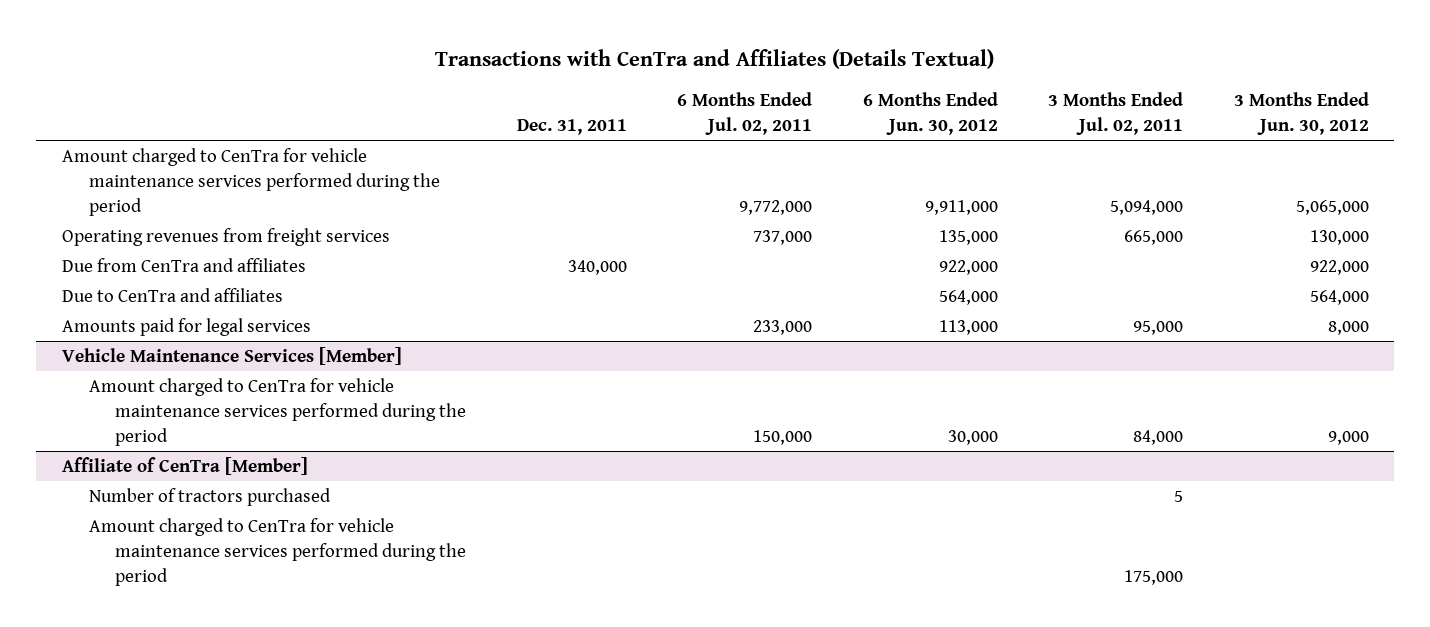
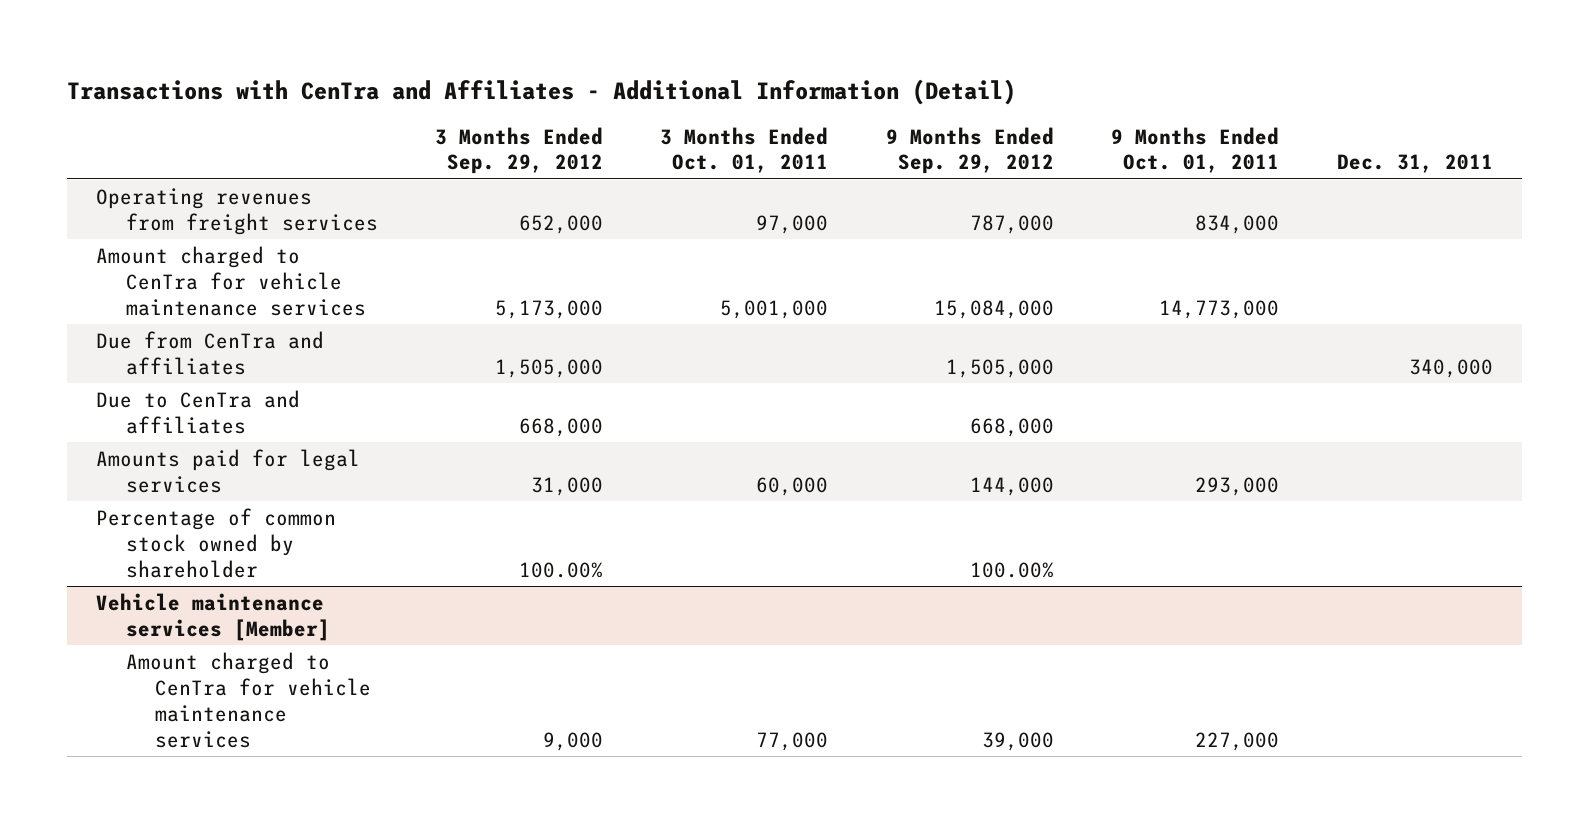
[435,49,995,70] Transactions with CenTra and Affiliates (Details Textual) -> [66,78,1016,105] Transactions with CenTra and Affiliates - Additional Information (Detail)
[677,92,813,136] 6 Months Ended Jul. 02, 2011 -> none
[862,92,998,136] 6 Months Ended Jun. 30, 2012 -> none
[1048,92,1184,136] 3 Months Ended Jul. 02, 2011 -> none
[1233,92,1369,136] 3 Months Ended Jun. 30, 2012 -> none
none -> [434,126,603,175] 3 Months Ended Sep. 29, 2012
none -> [660,126,829,174] 3 Months Ended Oct. 01, 2011
none -> [885,126,1054,175] 9 Months Ended Sep. 29, 2012
none -> [1111,126,1280,174] 9 Months Ended Oct. 01, 2011
[61,148,440,216] Amount charged to CenTra for vehicle maintenance services performed during the period -> none
none -> [95,245,366,316] Amount charged to CenTra for vehicle maintenance services
[61,457,308,476] Affiliate of CenTra [Member] -> none
[88,488,331,507] Number of tractors purchased -> none
[88,518,467,586] Amount charged to CenTra for vehicle maintenance services performed during the period -> none
none -> [95,507,336,578] Percentage of common stock owned by shareholder
[61,347,402,366] Vehicle Maintenance Services [Member] -> [95,592,330,641] Vehicle maintenance services [Member]
[88,378,467,446] Amount charged to CenTra for vehicle maintenance services performed during the period -> [125,651,372,748] Amount charged to CenTra for vehicle maintenance services

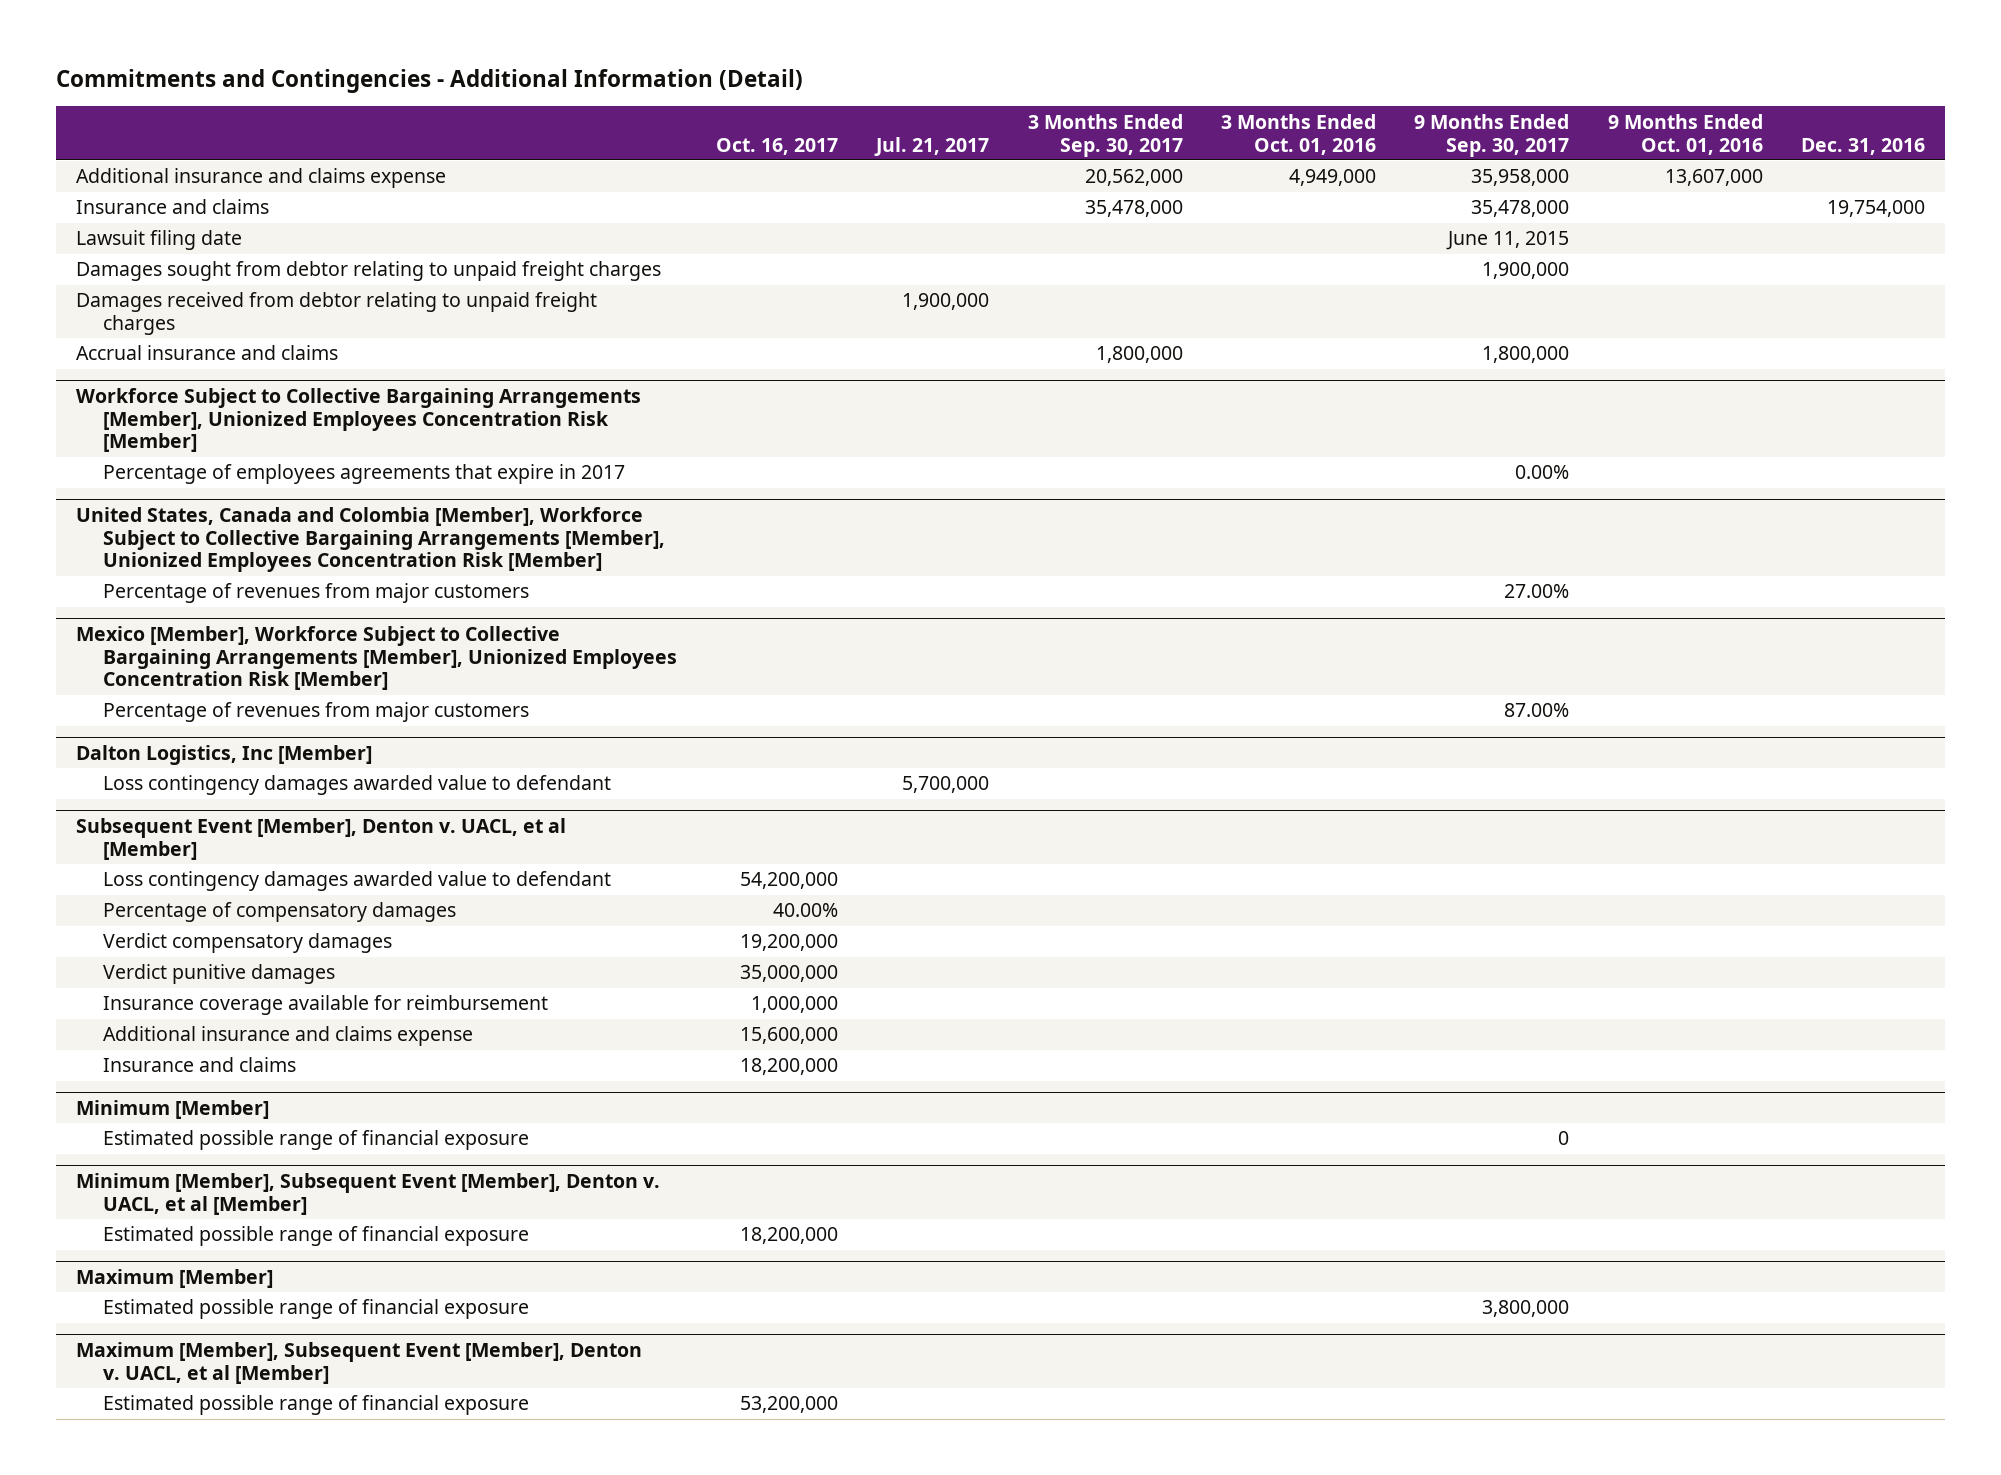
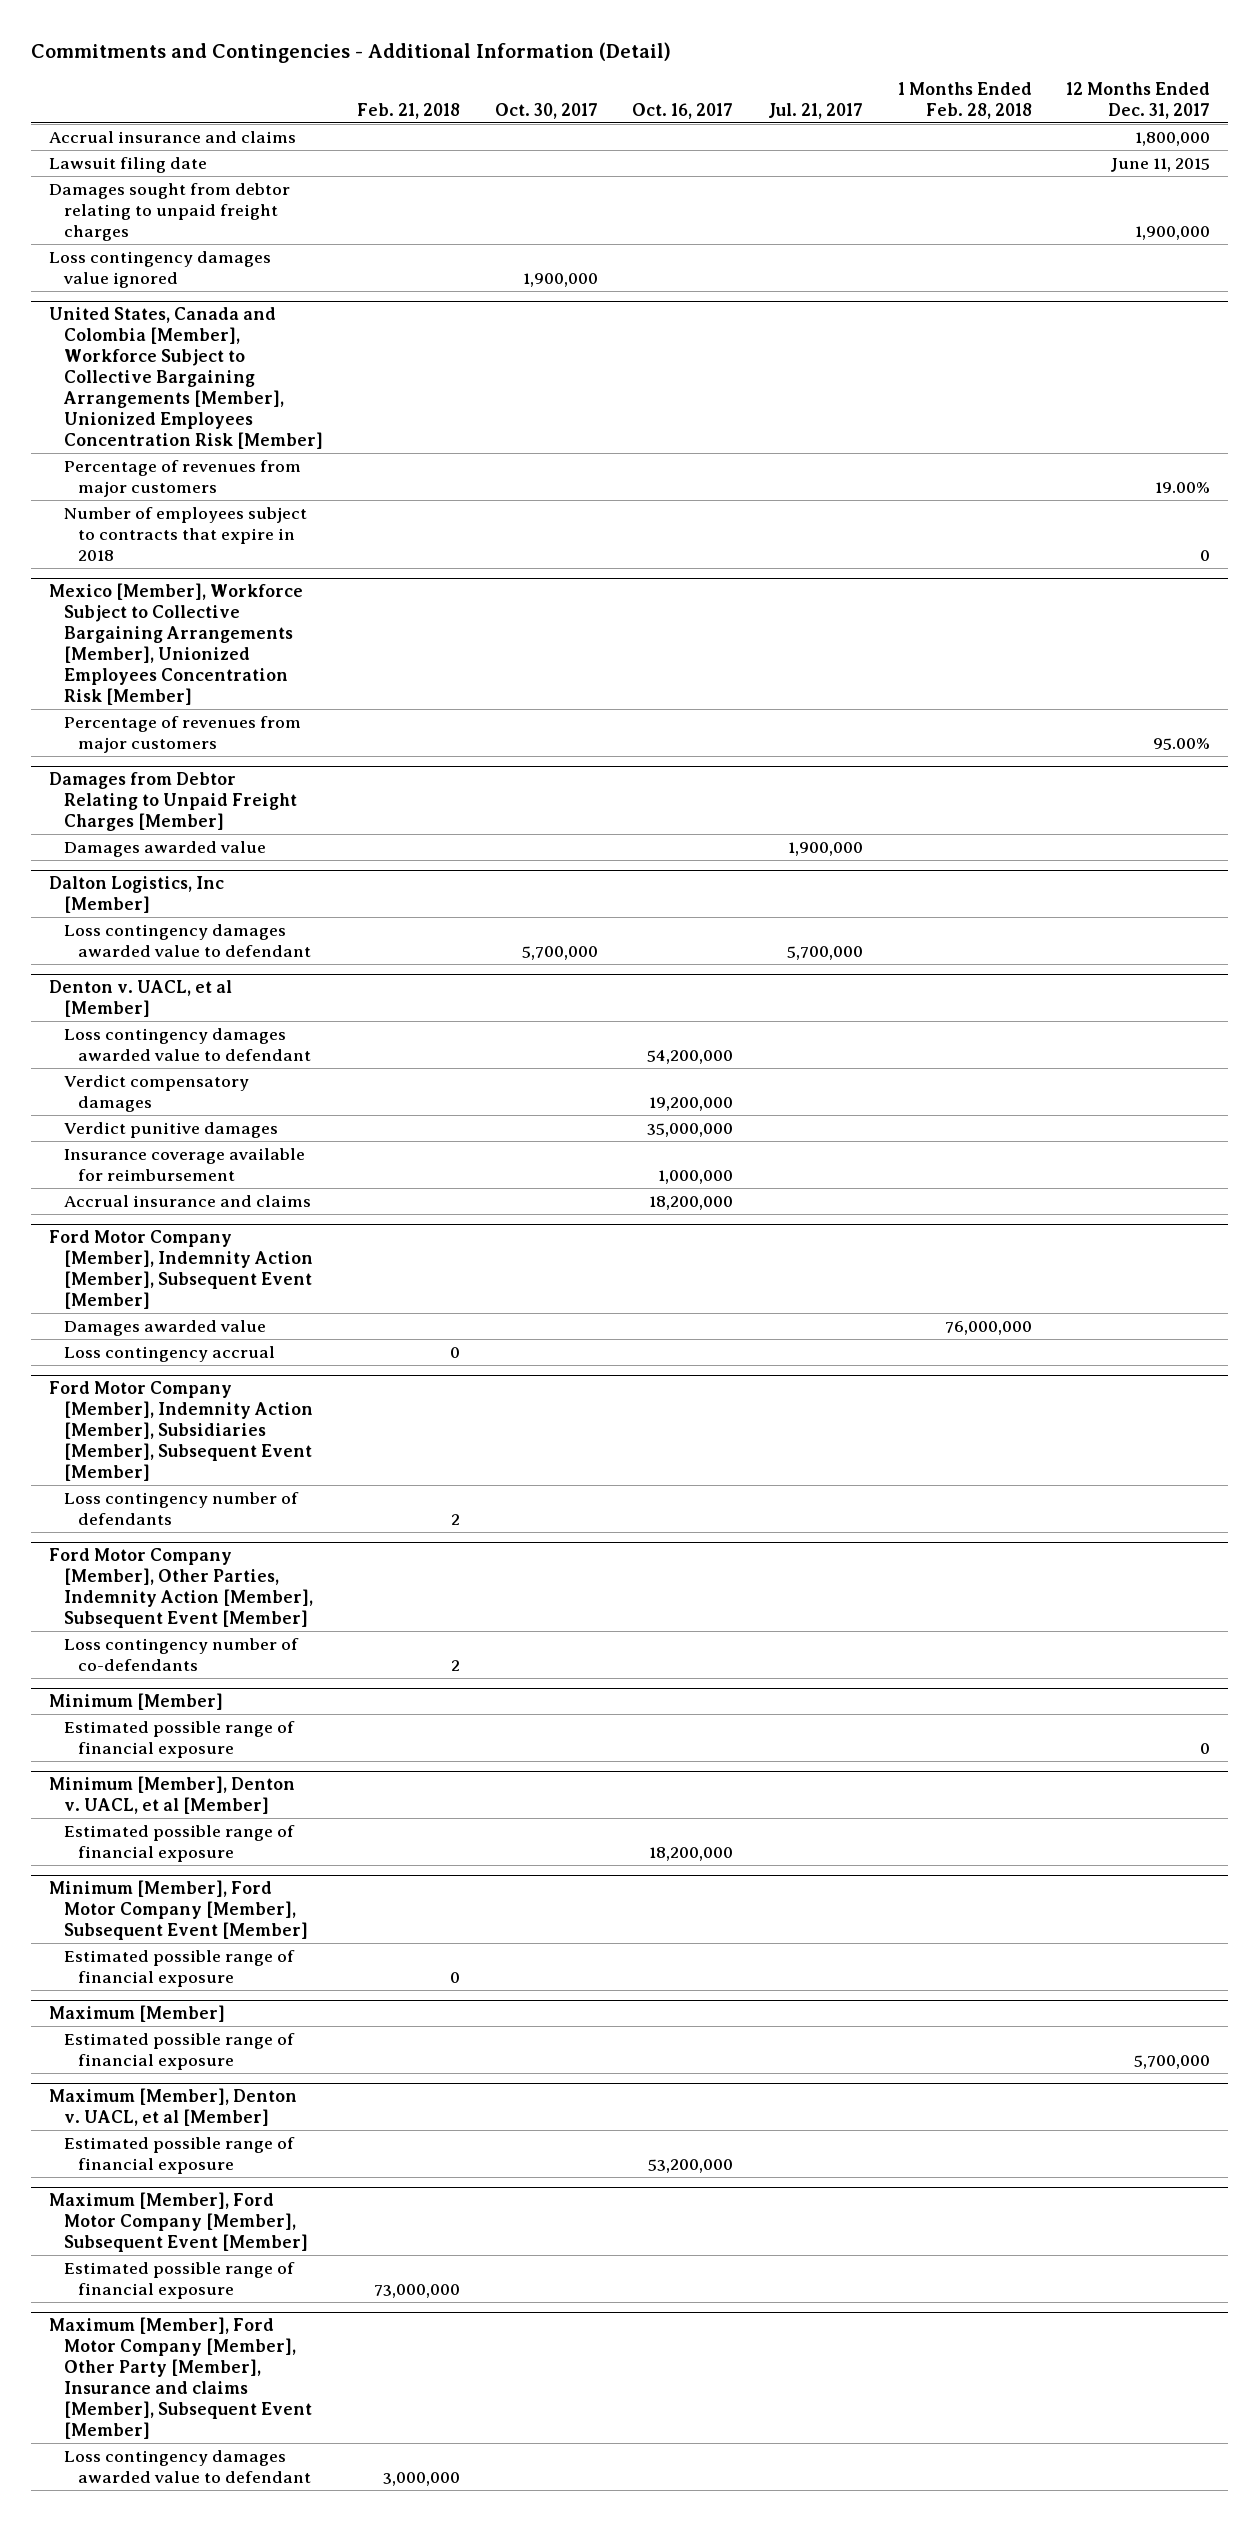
[1027,113,1183,157] 3 Months Ended Sep. 30, 2017 -> none
[1221,113,1377,155] 3 Months Ended Oct. 01, 2016 -> none
[1414,113,1570,157] 9 Months Ended Sep. 30, 2017 -> none
[1607,113,1763,155] 9 Months Ended Oct. 01, 2016 -> none
[1801,137,1926,155] Dec. 31, 2016 -> none
none -> [357,102,461,119] Feb. 21, 2018
none -> [494,102,598,119] Oct. 30, 2017
none -> [897,81,1032,119] 1 Months Ended Feb. 28, 2018
none -> [1066,81,1211,119] 12 Months Ended Dec. 31, 2017
[75,168,446,189] Additional insurance and claims expense -> none
[75,199,269,215] Insurance and claims -> none
[75,345,338,361] Accrual insurance and claims -> [48,130,296,143] Accrual insurance and claims
[75,292,597,336] Damages received from debtor relating to unpaid freight charges -> none
[75,387,641,453] Workforce Subject to Collective Bargaining Arrangements [Member], Unionized Employees Concentration Risk [Member] -> none
[103,464,626,485] Percentage of employees agreements that expire in 2017 -> none
none -> [48,250,271,288] Loss contingency damages value ignored
none -> [63,506,307,561] Number of employees subject to contracts that expire in 2018
none -> [48,772,297,832] Damages from Debtor Relating to Unpaid Freight Charges [Member]
none -> [63,840,266,857] Damages awarded value
[75,817,566,860] Subsequent Event [Member], Denton v. UACL, et al [Member] -> [48,980,232,1018] Denton v. UACL, et al [Member]
[103,902,457,923] Percentage of compensatory damages -> none
[103,1026,474,1047] Additional insurance and claims expense -> none
[103,1057,297,1073] Insurance and claims -> [63,1194,311,1207] Accrual insurance and claims
none -> [48,1230,313,1309] Ford Motor Company [Member], Indemnity Action [Member], Subsequent Event [Member]
none -> [63,1319,266,1336] Damages awarded value
none -> [63,1345,275,1362] Loss contingency accrual
none -> [48,1381,313,1481] Ford Motor Company [Member], Indemnity Action [Member], Subsidiaries [Member], Subsequent Event [Member]
none -> [63,1491,299,1525] Loss contingency number of defendants
none -> [48,1548,313,1628] Ford Motor Company [Member], Other Parties, Indemnity Action [Member], Subsequent Event [Member]
none -> [63,1637,299,1671] Loss contingency number of co-defendants
[75,1172,660,1215] Minimum [Member], Subsequent Event [Member], Denton v. UACL, et al [Member] -> [48,1776,295,1815] Minimum [Member], Denton v. UACL, et al [Member]
none -> [48,1880,308,1941] Minimum [Member], Ford Motor Company [Member], Subsequent Event [Member]
none -> [63,1949,295,1987] Estimated possible range of financial exposure
[75,1341,642,1384] Maximum [Member], Subsequent Event [Member], Denton v. UACL, et al [Member] -> [48,2088,297,2127] Maximum [Member], Denton v. UACL, et al [Member]
none -> [48,2192,308,2253] Maximum [Member], Ford Motor Company [Member], Subsequent Event [Member]
none -> [63,2261,295,2299] Estimated possible range of financial exposure
none -> [48,2317,312,2439] Maximum [Member], Ford Motor Company [Member], Other Party [Member], Insurance and claims [Member], Subsequent Event [Member]
none -> [63,2449,312,2483] Loss contingency damages awarded value to defendant

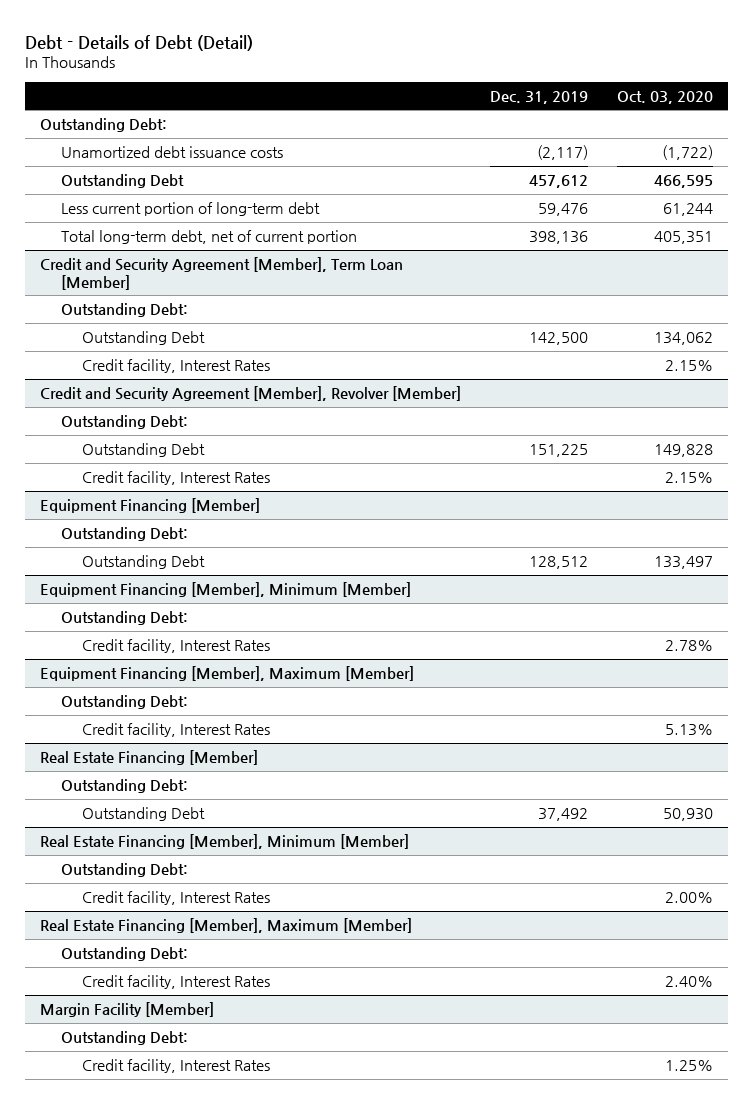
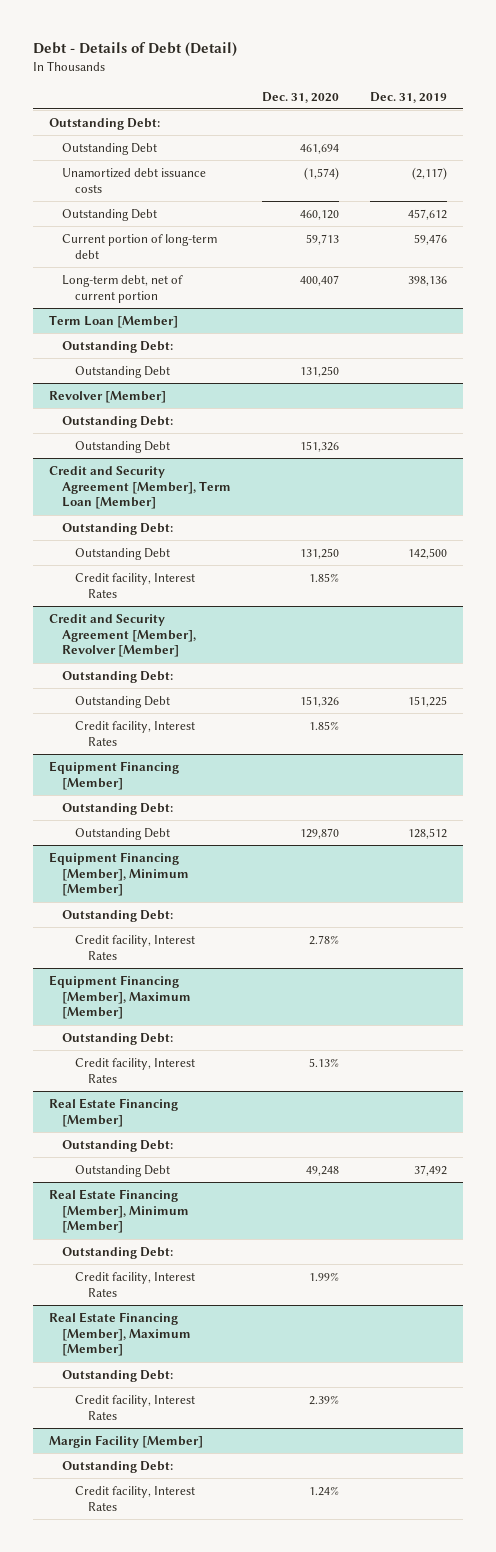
[617,90,714,104] Oct. 03, 2020 -> none
none -> [261,91,339,103] Dec. 31, 2020
none -> [61,142,157,155] Outstanding Debt
[60,201,320,216] Less current portion of long-term debt -> [61,233,217,259] Current portion of long-term debt
[60,229,357,244] Total long-term debt, net of current portion -> [61,274,183,303] Long-term debt, net of current portion
none -> [48,314,178,328] Term Loan [Member]
none -> [61,340,173,353] Outstanding Debt:
none -> [74,365,170,378] Outstanding Debt
none -> [48,390,166,403] Revolver [Member]
none -> [61,415,173,428] Outstanding Debt:
none -> [74,440,170,453] Outstanding Debt

